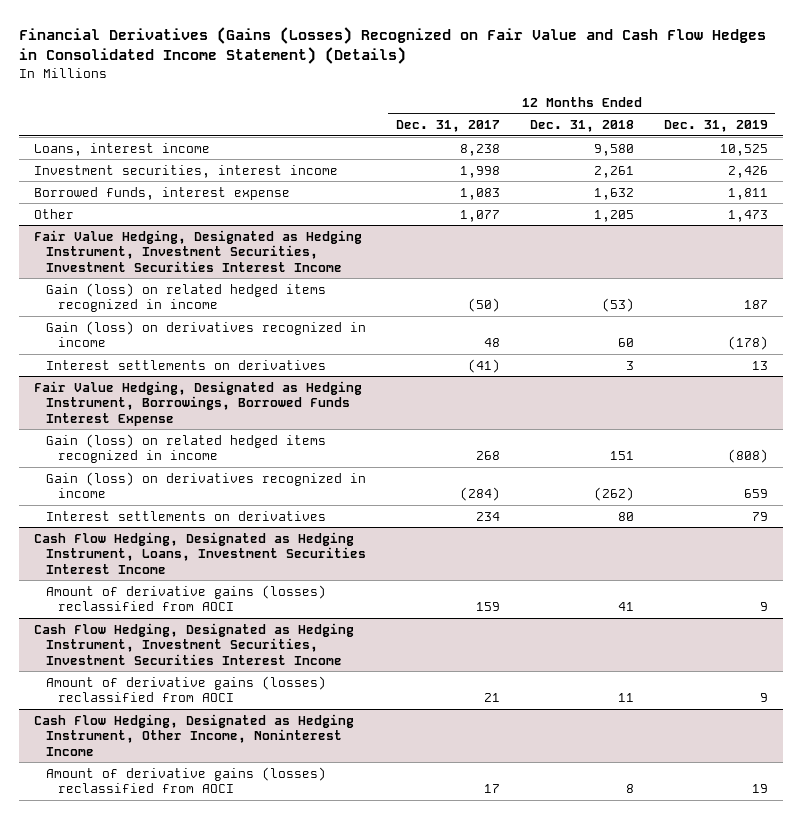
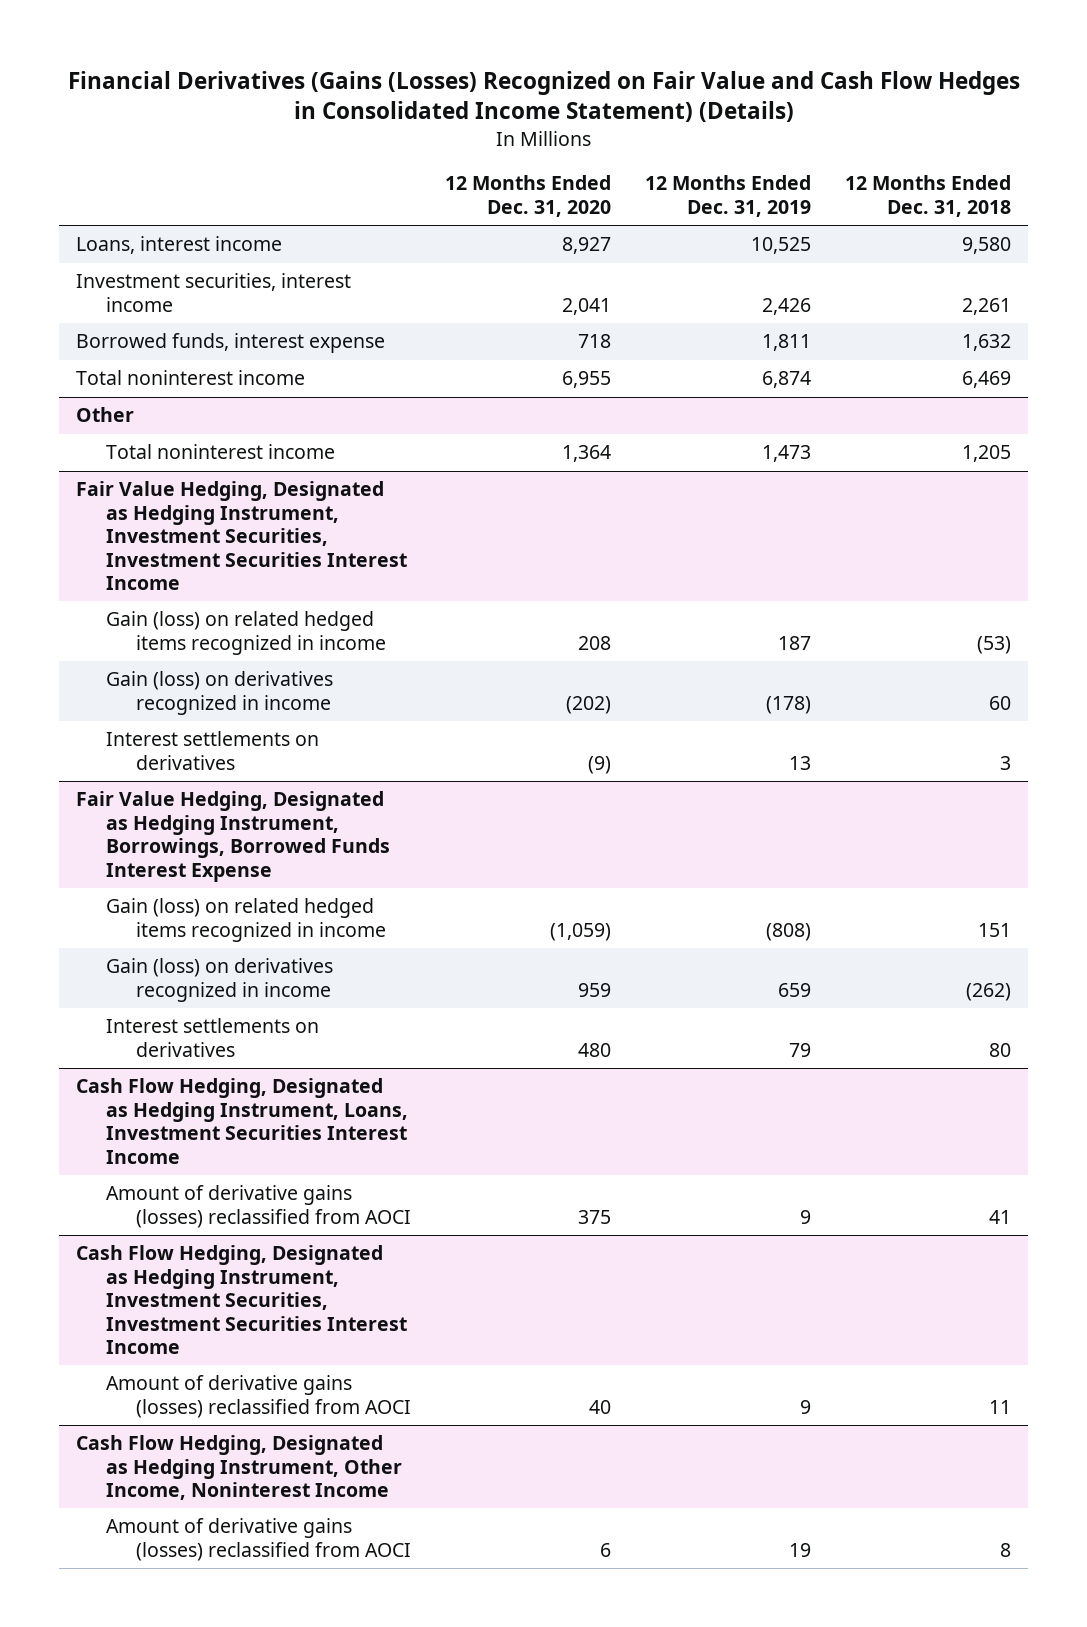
[395,120,500,133] Dec. 31, 2017 -> none
none -> [444,175,611,217] 12 Months Ended Dec. 31, 2020
none -> [76,370,306,386] Total noninterest income
none -> [76,407,135,423] Other
[34,208,75,219] Other -> [105,444,335,460] Total noninterest income

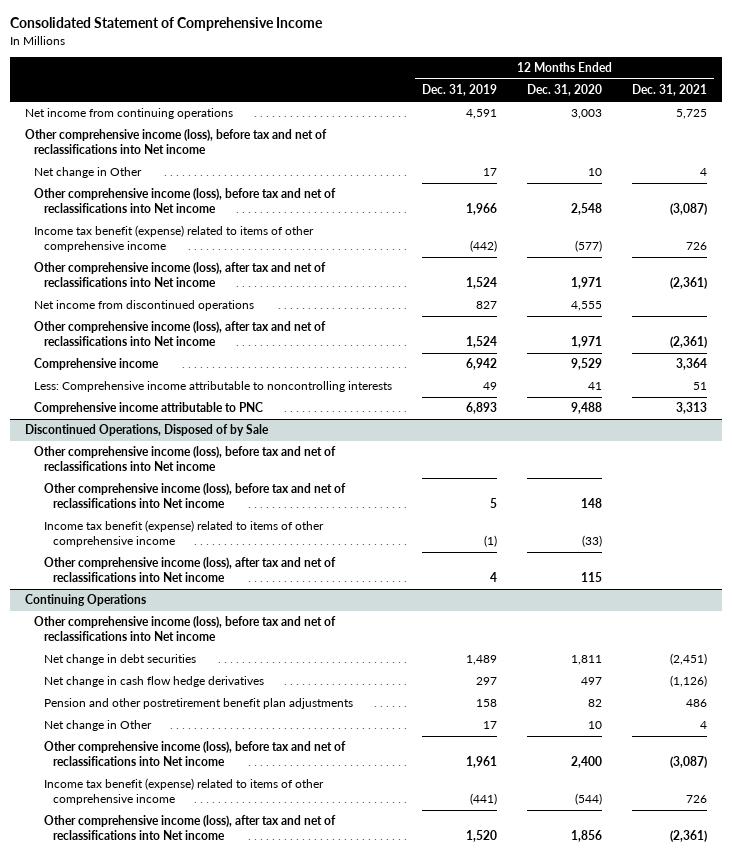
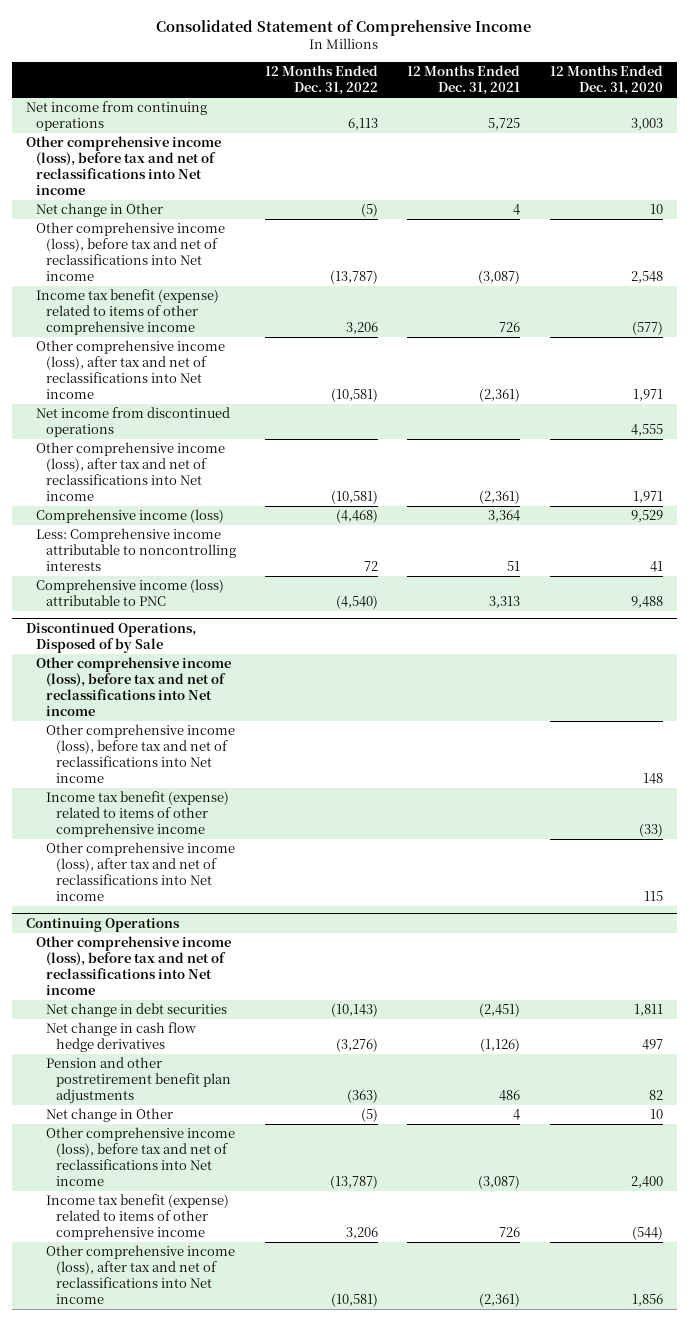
[422,84,498,97] Dec. 31, 2019 -> none
none -> [265,65,379,95] 12 Months Ended Dec. 31, 2022
[34,358,160,371] Comprehensive income -> [36,509,225,524] Comprehensive income (loss)
[34,402,264,415] Comprehensive income attributable to PNC -> [36,579,225,607] Comprehensive income (loss) attributable to PNC

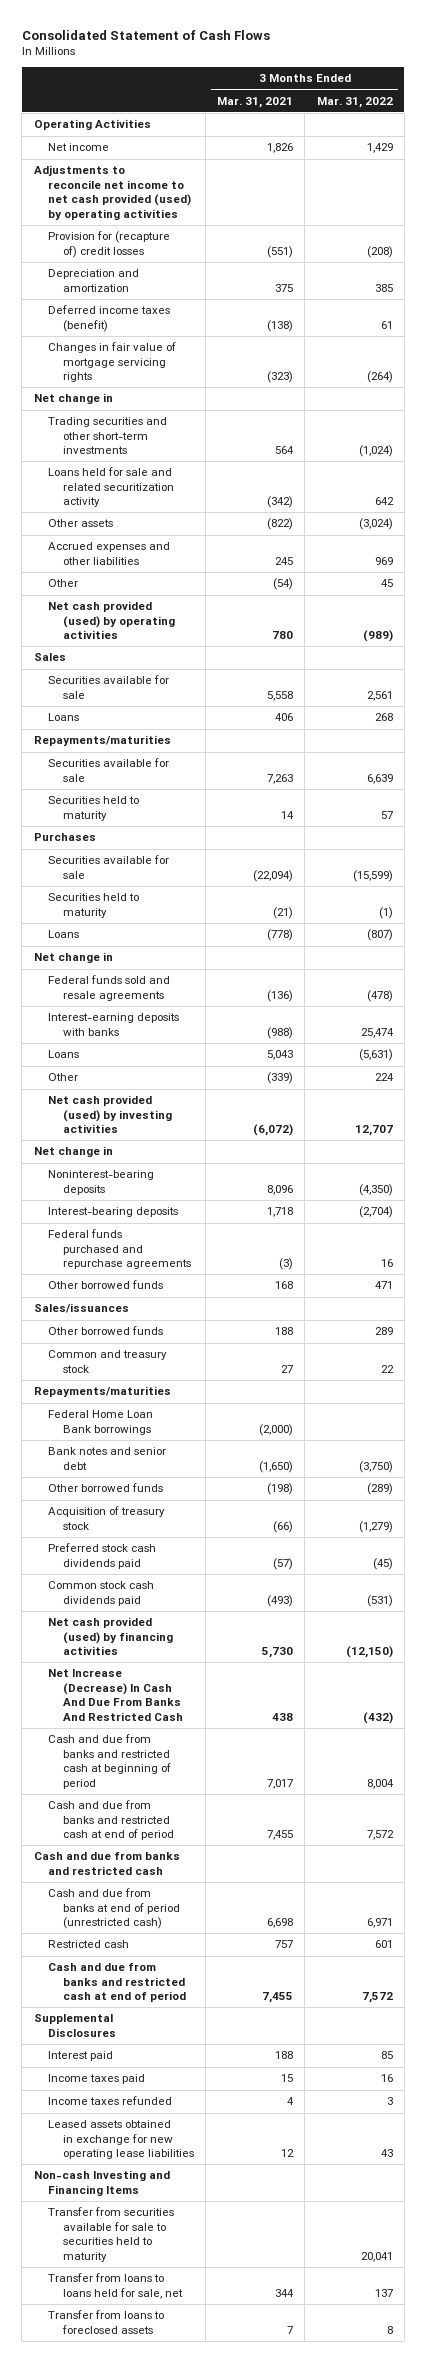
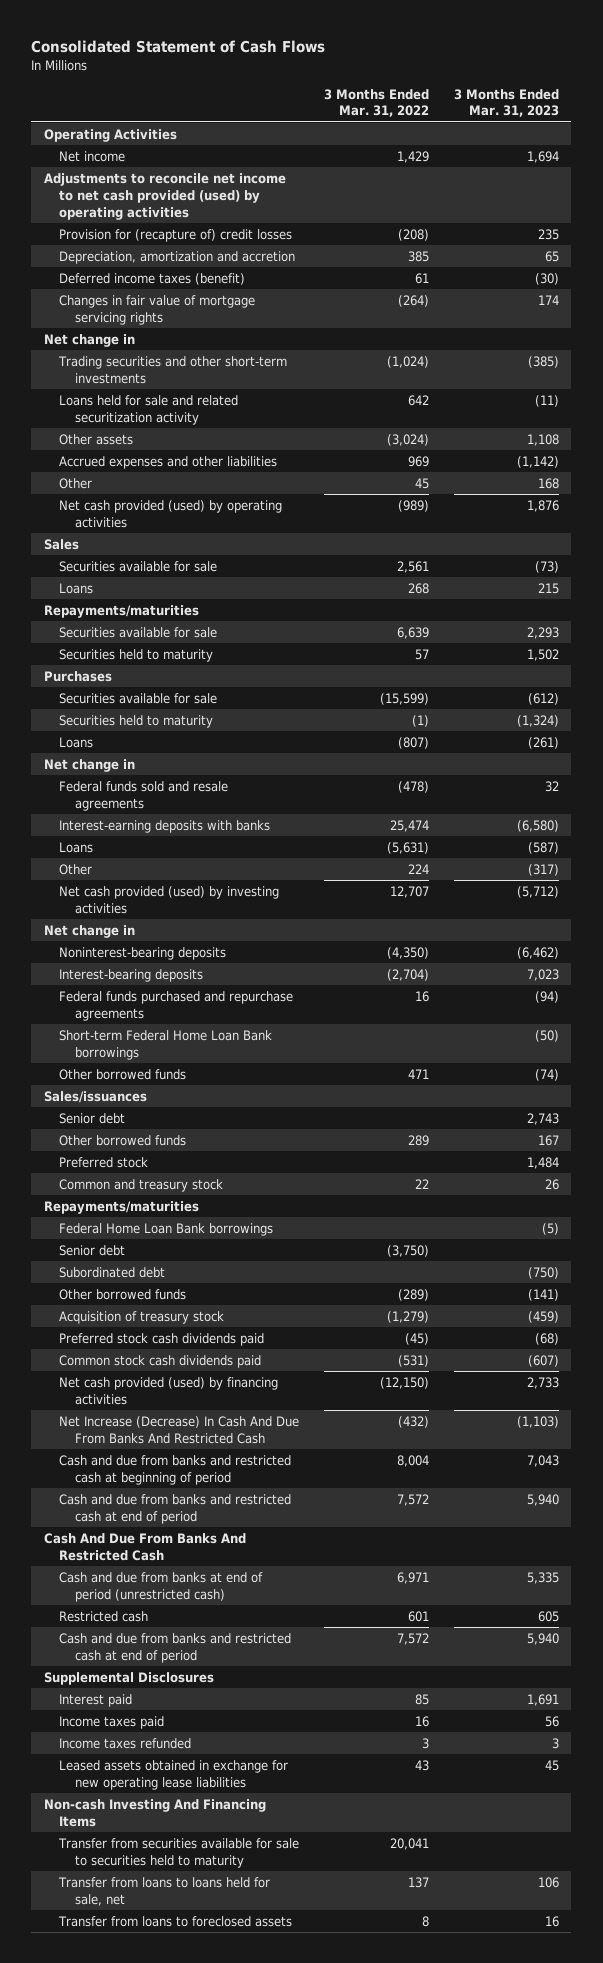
[217,96,294,108] Mar. 31, 2021 -> none
none -> [453,88,559,118] 3 Months Ended Mar. 31, 2023
[48,269,140,292] Depreciation and amortization -> [59,250,296,264] Depreciation, amortization and accretion
none -> [59,1029,273,1060] Short-term Federal Home Loan Bank borrowings
none -> [59,1112,126,1124] Senior debt
none -> [59,1156,149,1168] Preferred stock
[48,1447,167,1470] Bank notes and senior debt -> [59,1244,126,1256] Senior debt
none -> [59,1266,166,1278] Subordinated debt
[33,1852,180,1875] Cash and due from banks and restricted cash -> [43,1532,246,1561] Cash And Due From Banks And Restricted Cash
[33,2170,170,2196] Non-cash Investing and Financing Items -> [43,1798,266,1827] Non-cash Investing And Financing Items

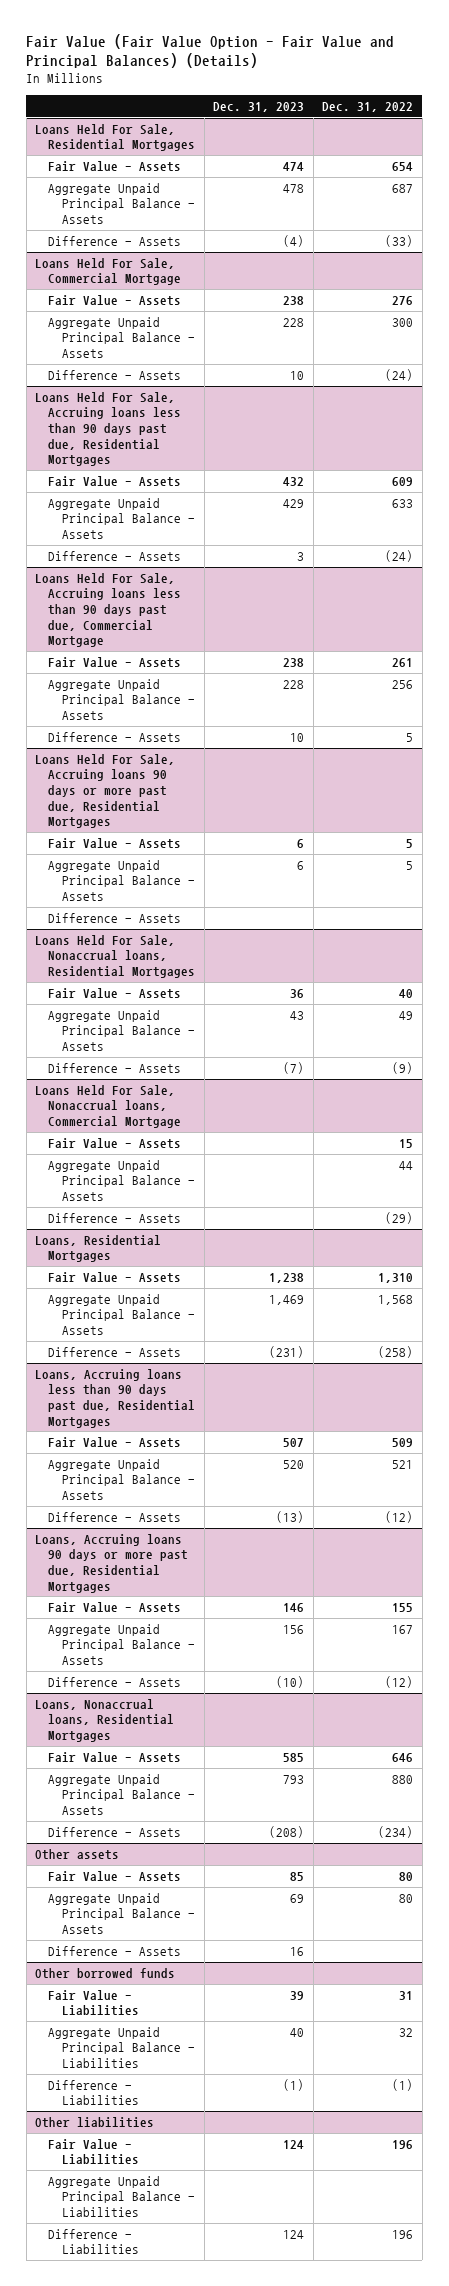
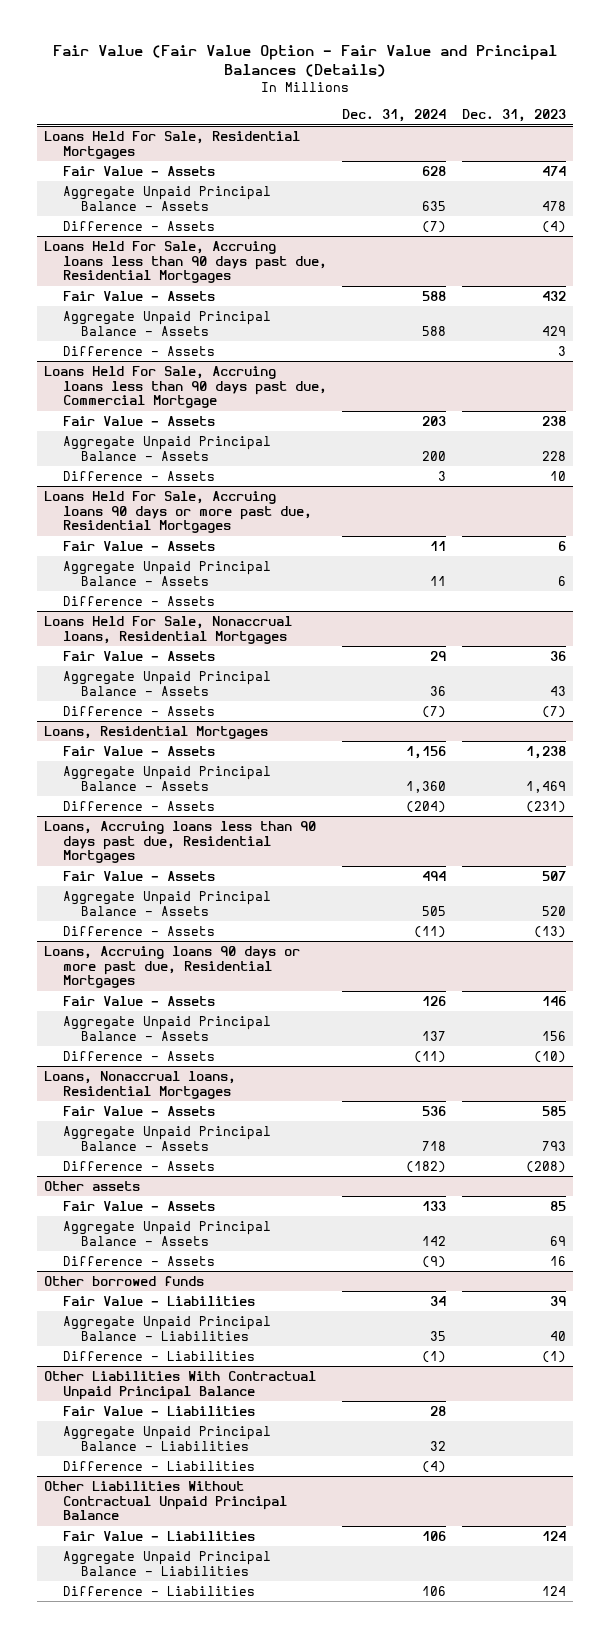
[26,33,395,69] Fair Value (Fair Value Option - Fair Value and Principal Balances) (Details) -> [53,44,558,78] Fair Value (Fair Value Option - Fair Value and Principal Balances (Details)
[322,101,414,112] Dec. 31, 2022 -> none
none -> [342,109,447,123] Dec. 31, 2024
[35,257,182,286] Loans Held For Sale, Commercial Mortgage -> none
[48,294,182,306] Fair Value - Assets -> none
[48,316,195,358] Aggregate Unpaid Principal Balance - Assets -> none
[48,369,182,380] Difference - Assets -> none
[35,1084,182,1128] Loans Held For Sale, Nonaccrual loans, Commercial Mortgage -> none
[48,1137,182,1149] Fair Value - Assets -> none
[48,1159,195,1201] Aggregate Unpaid Principal Balance - Assets -> none
[48,1212,182,1223] Difference - Assets -> none
[35,2116,155,2128] Other liabilities -> none
none -> [44,1370,317,1400] Other Liabilities With Contractual Unpaid Principal Balance
none -> [62,1405,255,1416] Fair Value - Liabilities
none -> [62,1425,271,1451] Aggregate Unpaid Principal Balance - Liabilities
none -> [62,1460,255,1471] Difference - Liabilities
none -> [44,1480,287,1521] Other Liabilities Without Contractual Unpaid Principal Balance

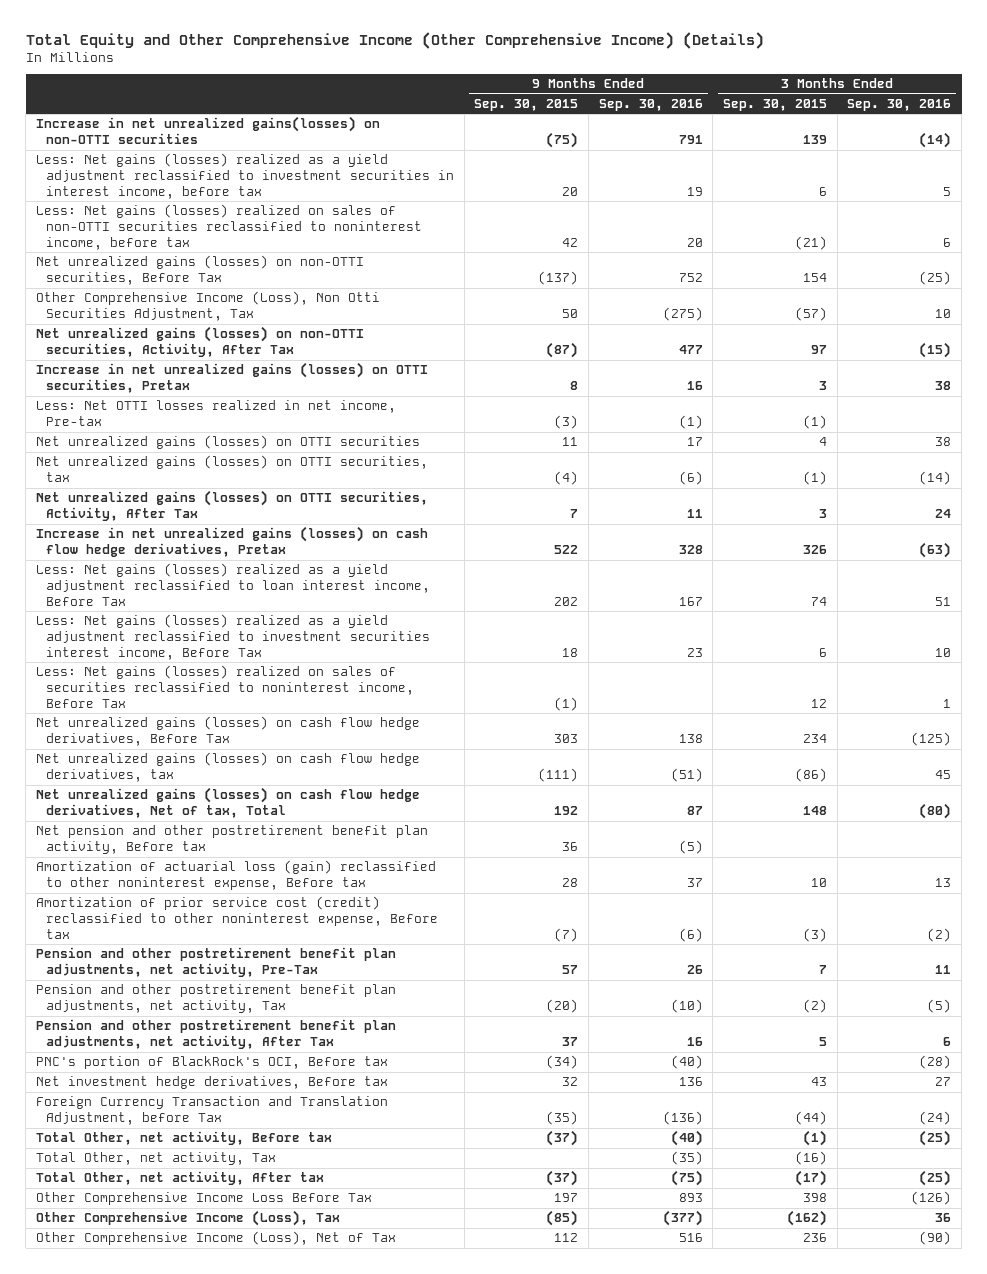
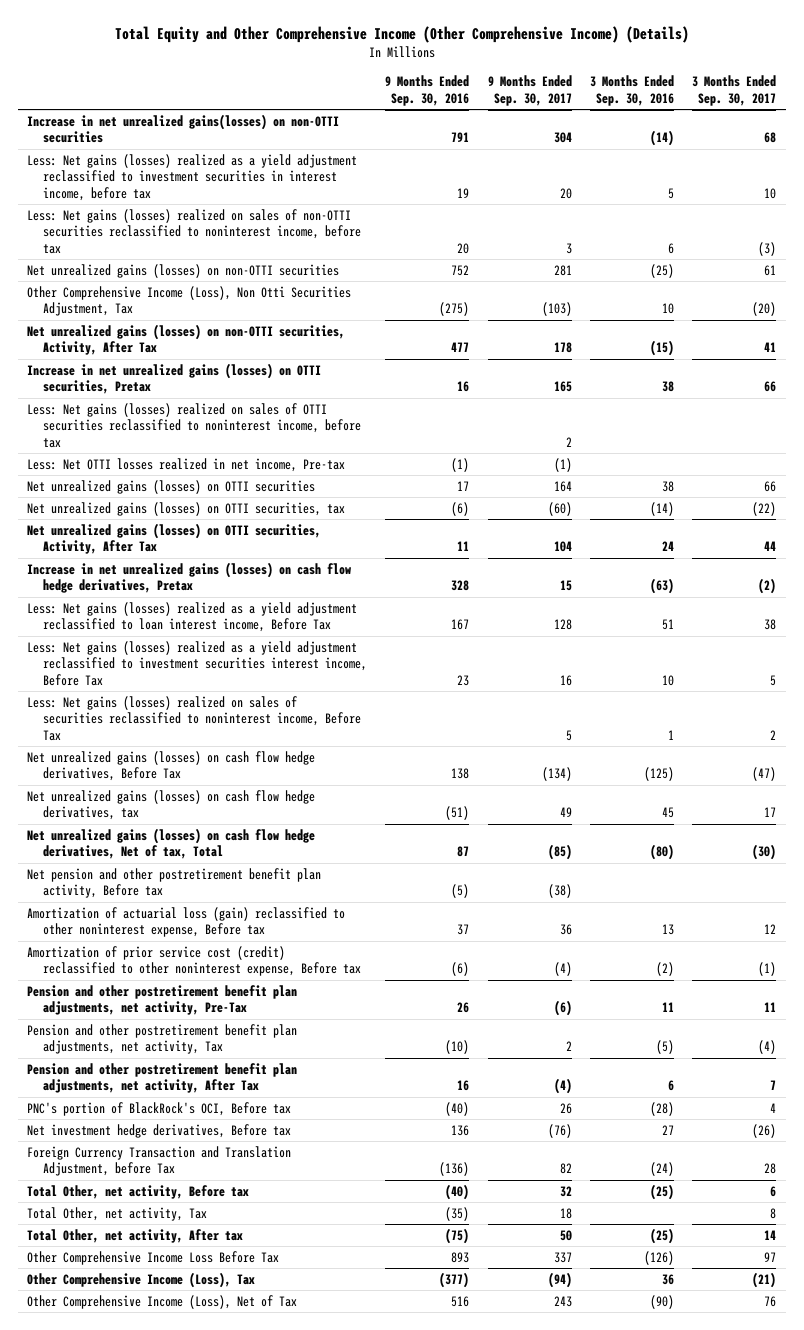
[474,98,579,111] Sep. 30, 2015 -> none
[722,98,827,111] Sep. 30, 2015 -> none
none -> [487,75,572,107] 9 Months Ended Sep. 30, 2017
none -> [692,75,777,107] 3 Months Ended Sep. 30, 2017
[35,255,364,286] Net unrealized gains (losses) on non-OTTI securities, Before Tax -> [27,263,340,278] Net unrealized gains (losses) on non-OTTI securities
none -> [27,402,362,449] Less: Net gains (losses) realized on sales of OTTI securities reclassified to noninterest income, before tax

